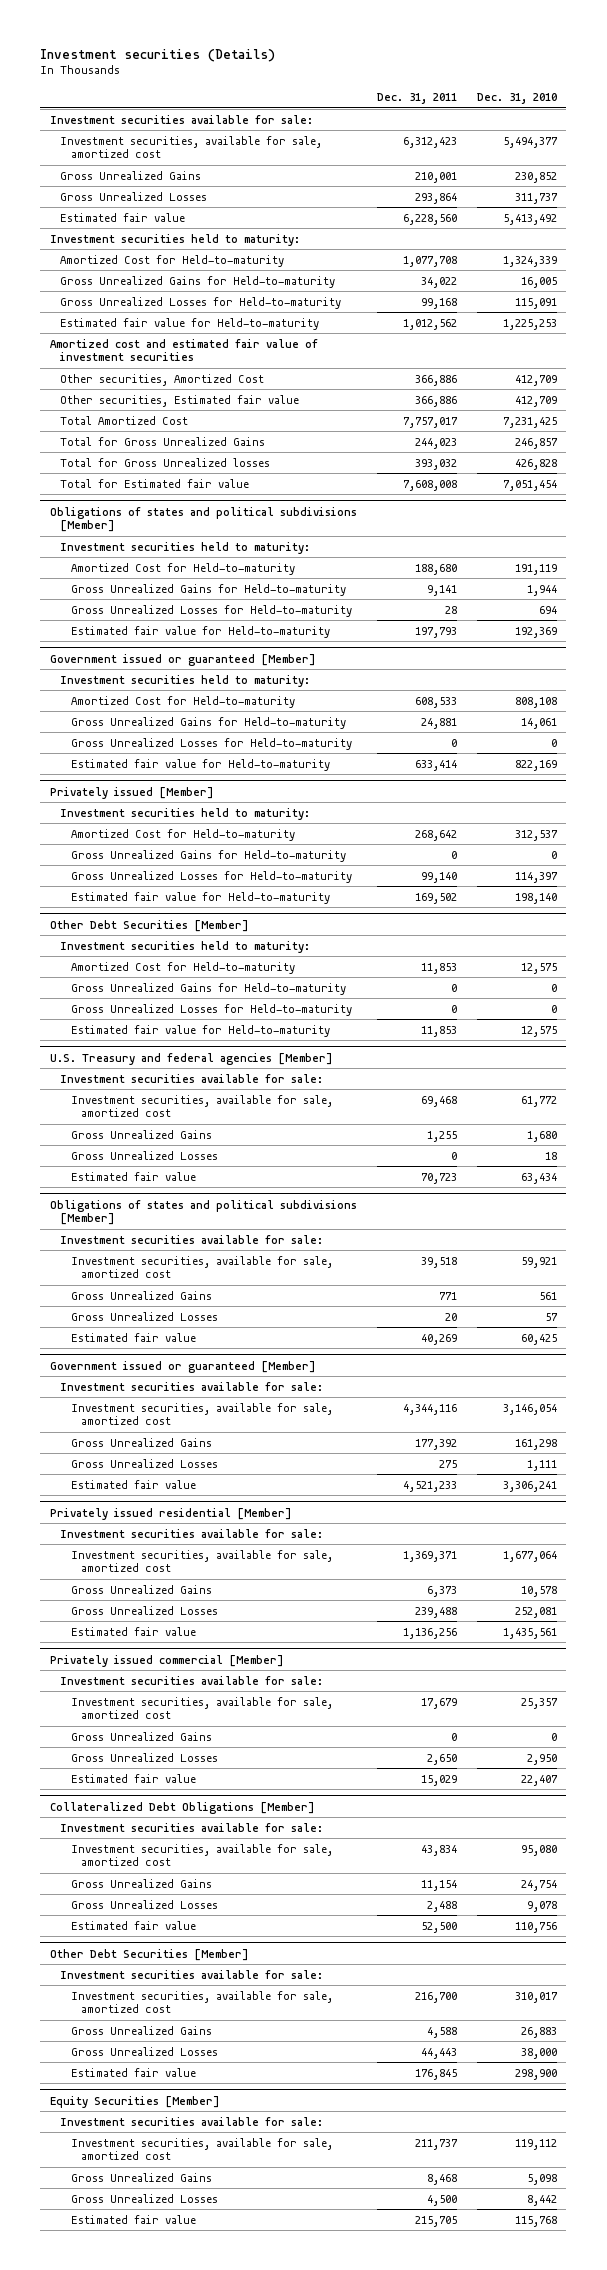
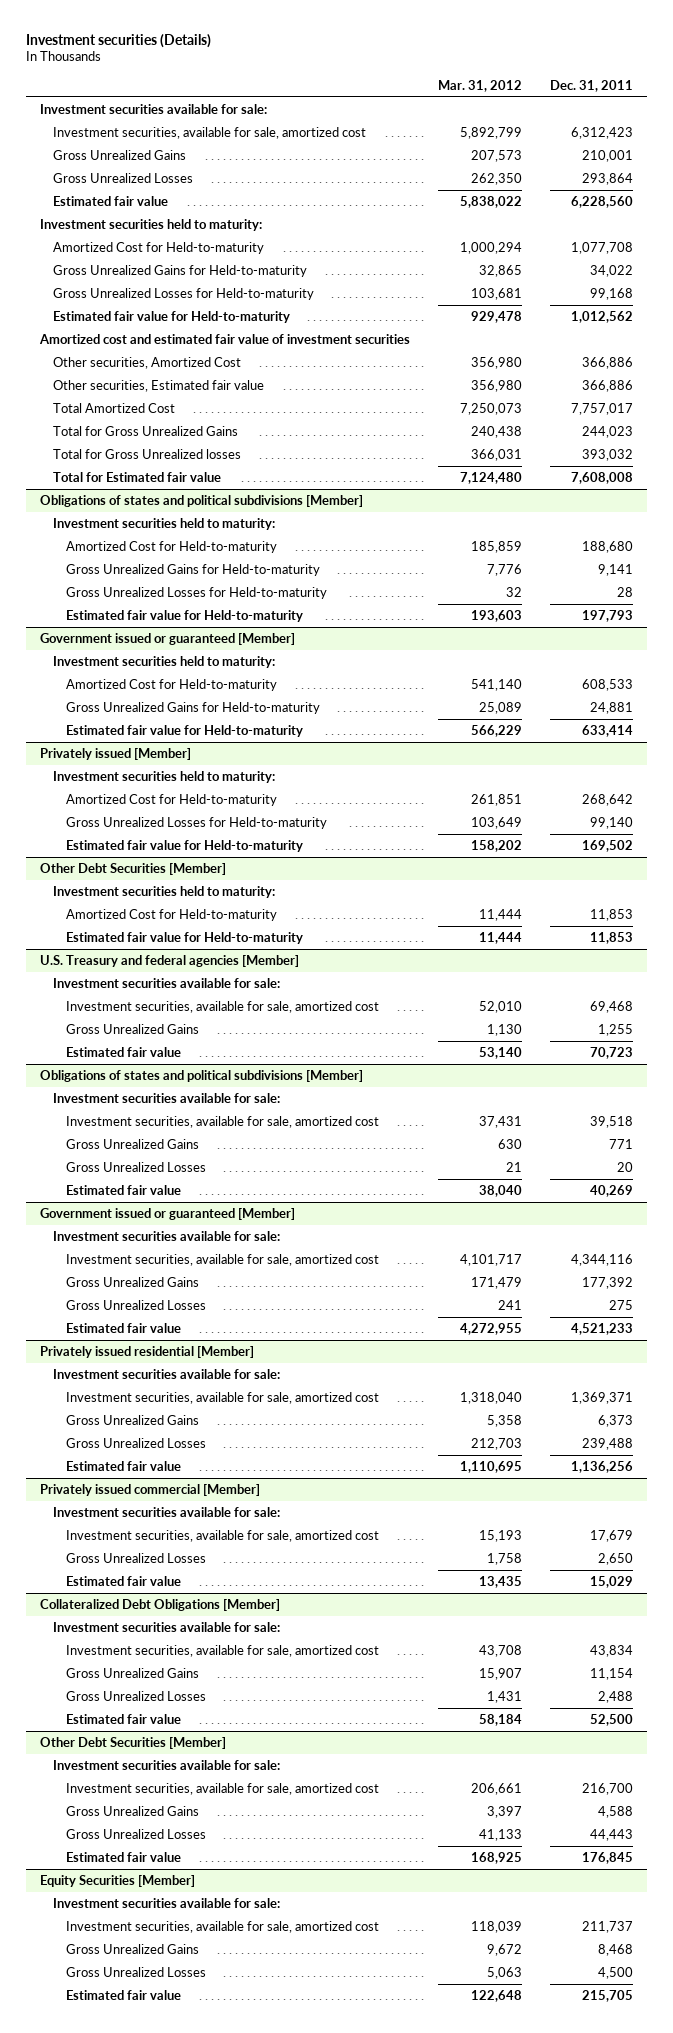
[476,92,557,104] Dec. 31, 2010 -> none
none -> [437,79,522,92] Mar. 31, 2012
[70,737,352,750] Gross Unrealized Losses for Held-to-maturity -> none
[70,849,346,862] Gross Unrealized Gains for Held-to-maturity -> none
[70,982,346,995] Gross Unrealized Gains for Held-to-maturity -> none
[70,1003,352,1016] Gross Unrealized Losses for Held-to-maturity -> none
[70,1150,218,1160] Gross Unrealized Losses -> none
[70,1731,212,1741] Gross Unrealized Gains -> none

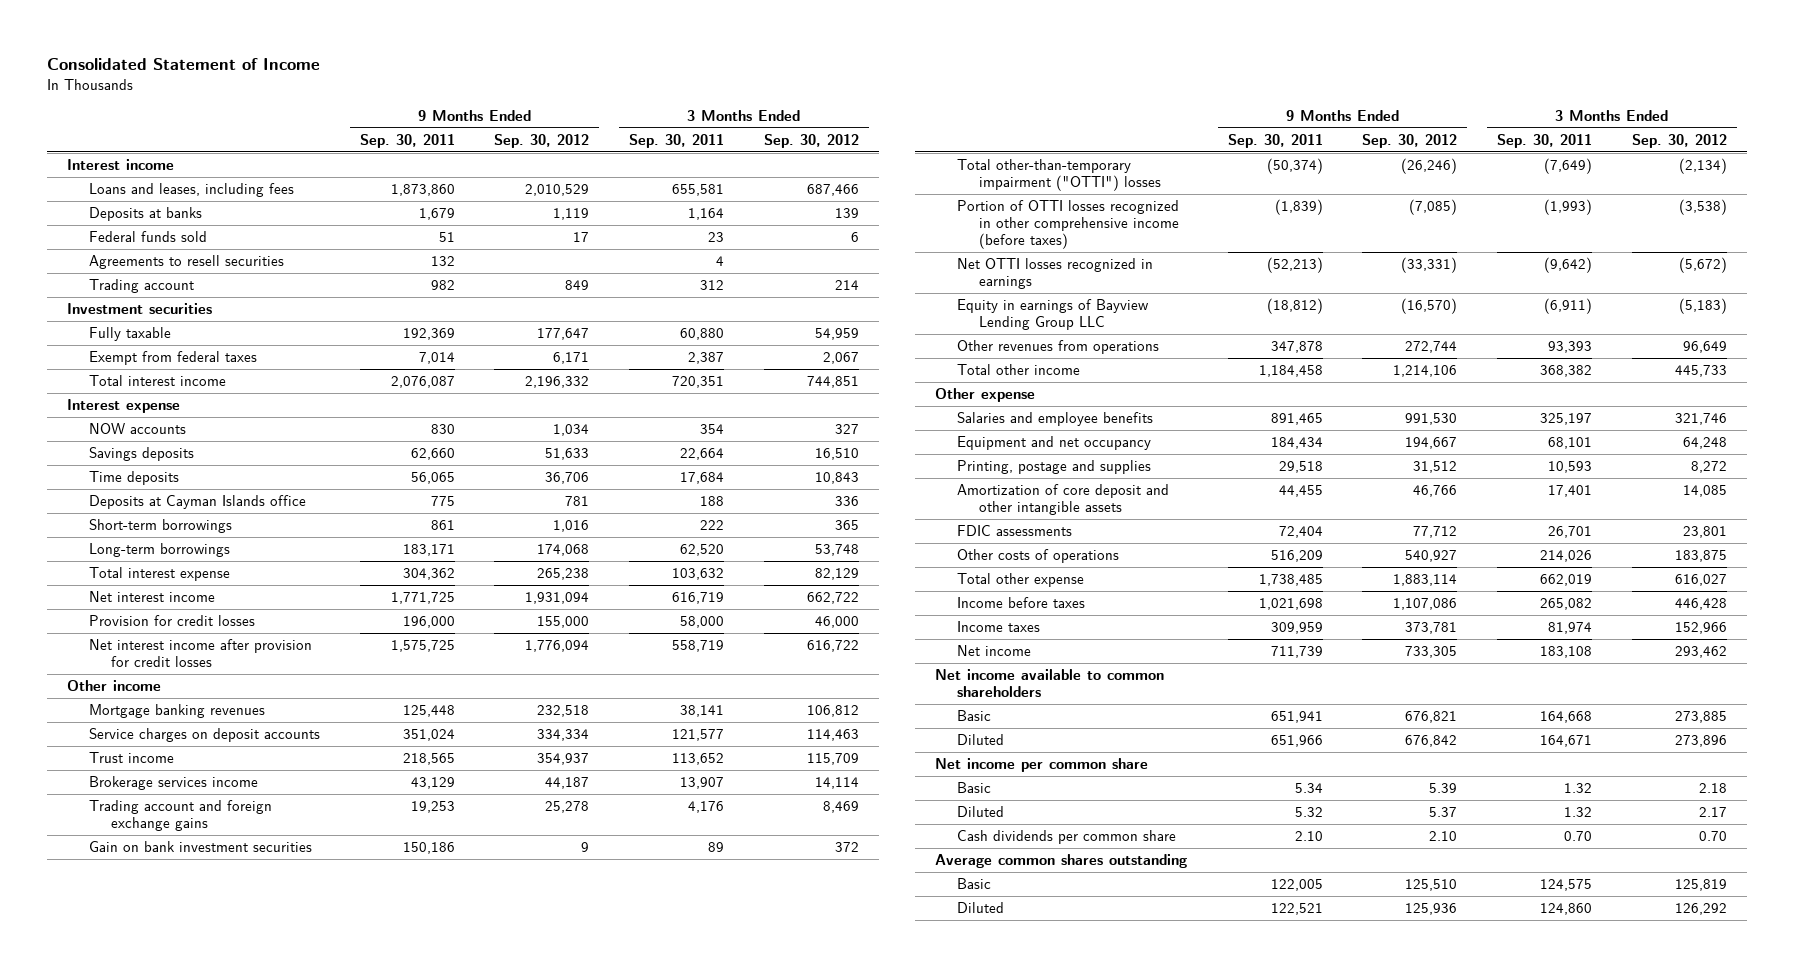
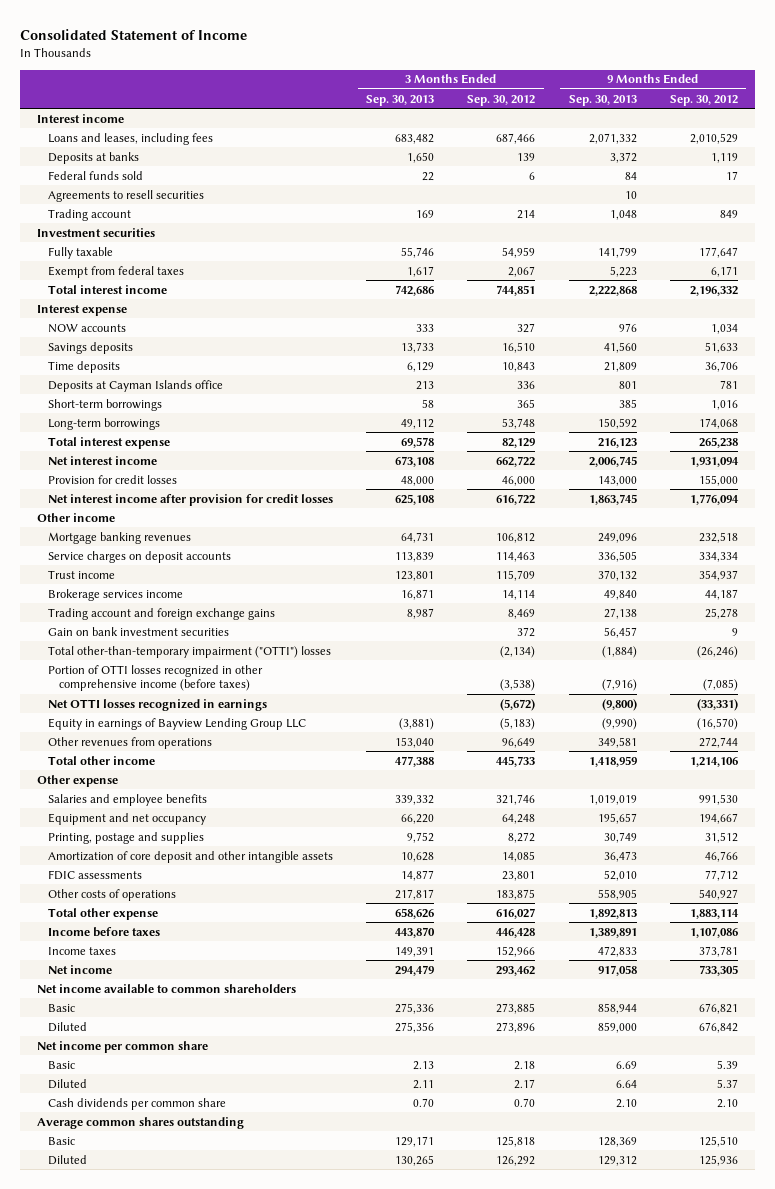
[359,134,455,149] Sep. 30, 2011 -> none
[629,134,725,149] Sep. 30, 2011 -> none
none -> [366,94,435,106] Sep. 30, 2013
none -> [568,94,637,106] Sep. 30, 2013
[1674,879,1727,892] 125,819 -> [496,1135,536,1147] 125,818

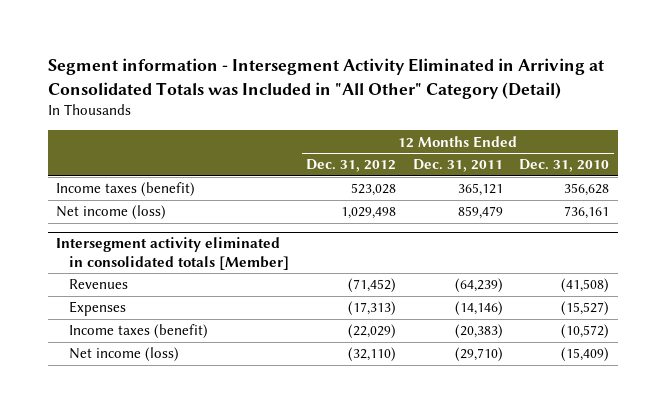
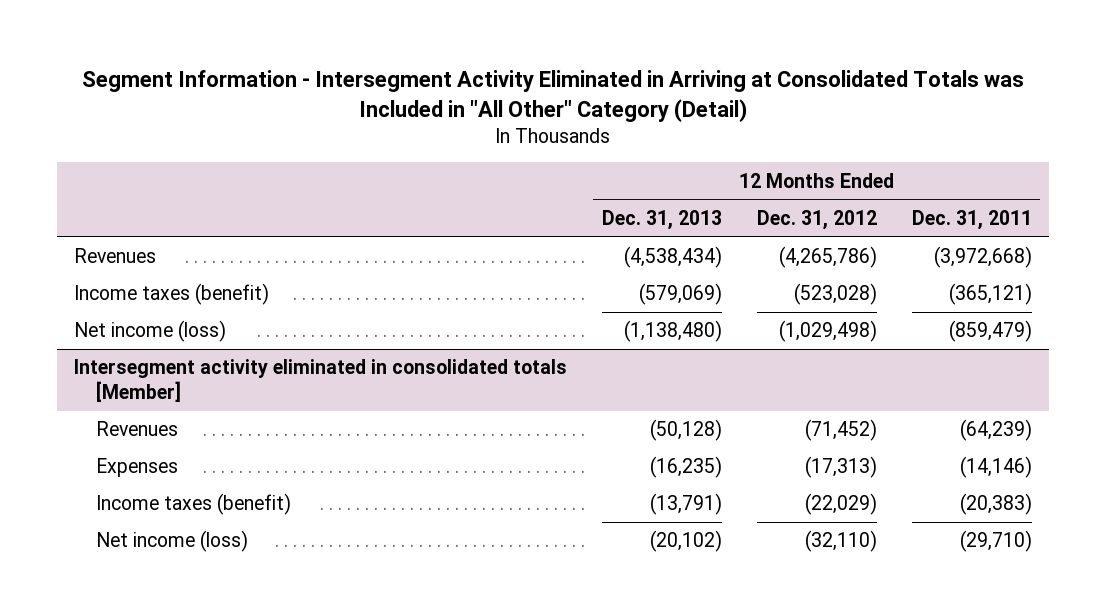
[47,58,604,99] Segment information - Intersegment Activity Eliminated in Arriving at Consolidated Totals was Included in "All Other" Category (Detail) -> [81,69,1024,122] Segment Information - Intersegment Activity Eliminated in Arriving at Consolidated Totals was Included in "All Other" Category (Detail)
[519,159,610,173] Dec. 31, 2010 -> none
none -> [602,209,723,230] Dec. 31, 2013
none -> [74,248,157,264] Revenues
[351,183,397,197] 523,028 -> [793,283,877,306] (523,028)
[457,183,503,197] 365,121 -> [948,283,1032,306] (365,121)
[341,207,397,220] 1,029,498 -> [778,320,877,343] (1,029,498)
[457,206,503,220] 859,479 -> [948,320,1032,343] (859,479)

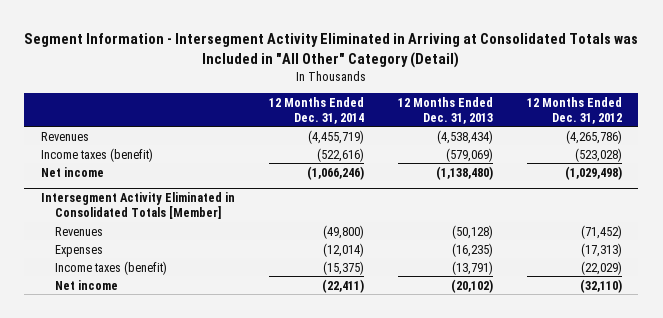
[911,209,1032,230] Dec. 31, 2011 -> none
none -> [268,96,364,124] 12 Months Ended Dec. 31, 2014
[74,320,227,343] Net income (loss) -> [41,166,105,177] Net income
[74,359,568,403] Intersegment activity eliminated in consolidated totals [Member] -> [41,192,236,220] Intersegment Activity Eliminated in Consolidated Totals [Member]
[96,530,249,553] Net income (loss) -> [55,279,119,290] Net income

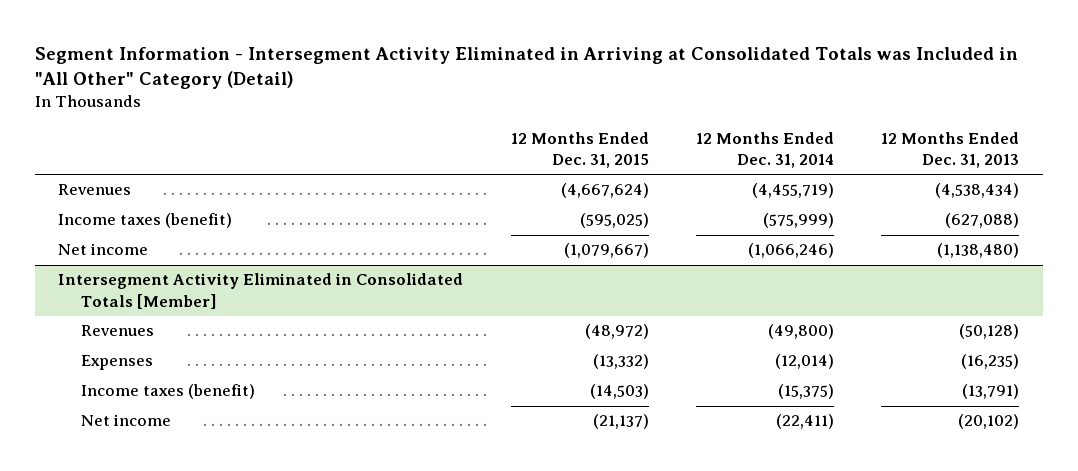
[526,96,622,124] 12 Months Ended Dec. 31, 2012 -> none
none -> [510,132,649,169] 12 Months Ended Dec. 31, 2015
[316,147,364,162] (522,616) -> [763,213,835,229] (575,999)
[445,147,493,162] (579,069) -> [945,213,1020,229] (627,088)

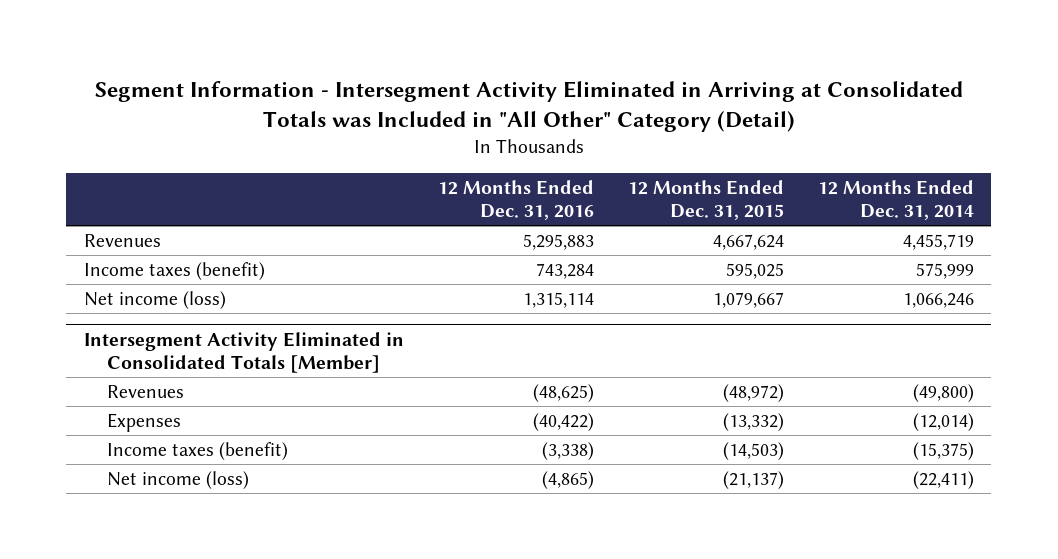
[881,132,1020,169] 12 Months Ended Dec. 31, 2013 -> none
none -> [437,179,594,221] 12 Months Ended Dec. 31, 2016
[560,183,649,199] (4,667,624) -> [712,233,784,250] 4,667,624
[752,183,835,199] (4,455,719) -> [903,233,975,250] 4,455,719
[579,213,649,229] (595,025) -> [725,262,784,279] 595,025
[763,213,835,229] (575,999) -> [916,262,975,279] 575,999
[58,243,149,256] Net income -> [83,290,226,309] Net income (loss)
[563,243,649,259] (1,079,667) -> [712,291,784,308] 1,079,667
[748,243,835,259] (1,066,246) -> [903,292,975,308] 1,066,246
[80,414,171,427] Net income -> [107,470,250,489] Net income (loss)

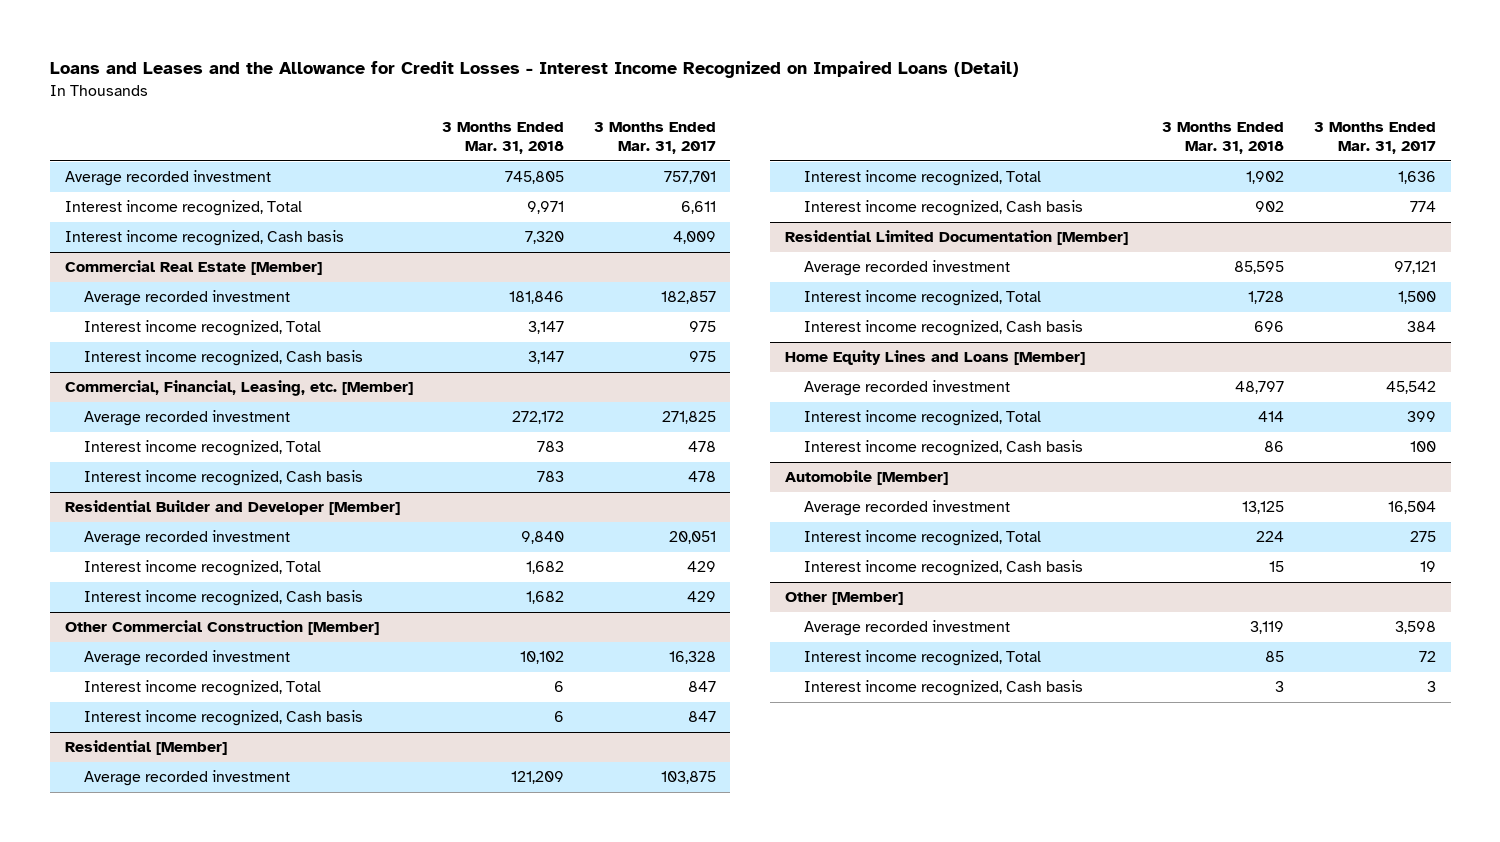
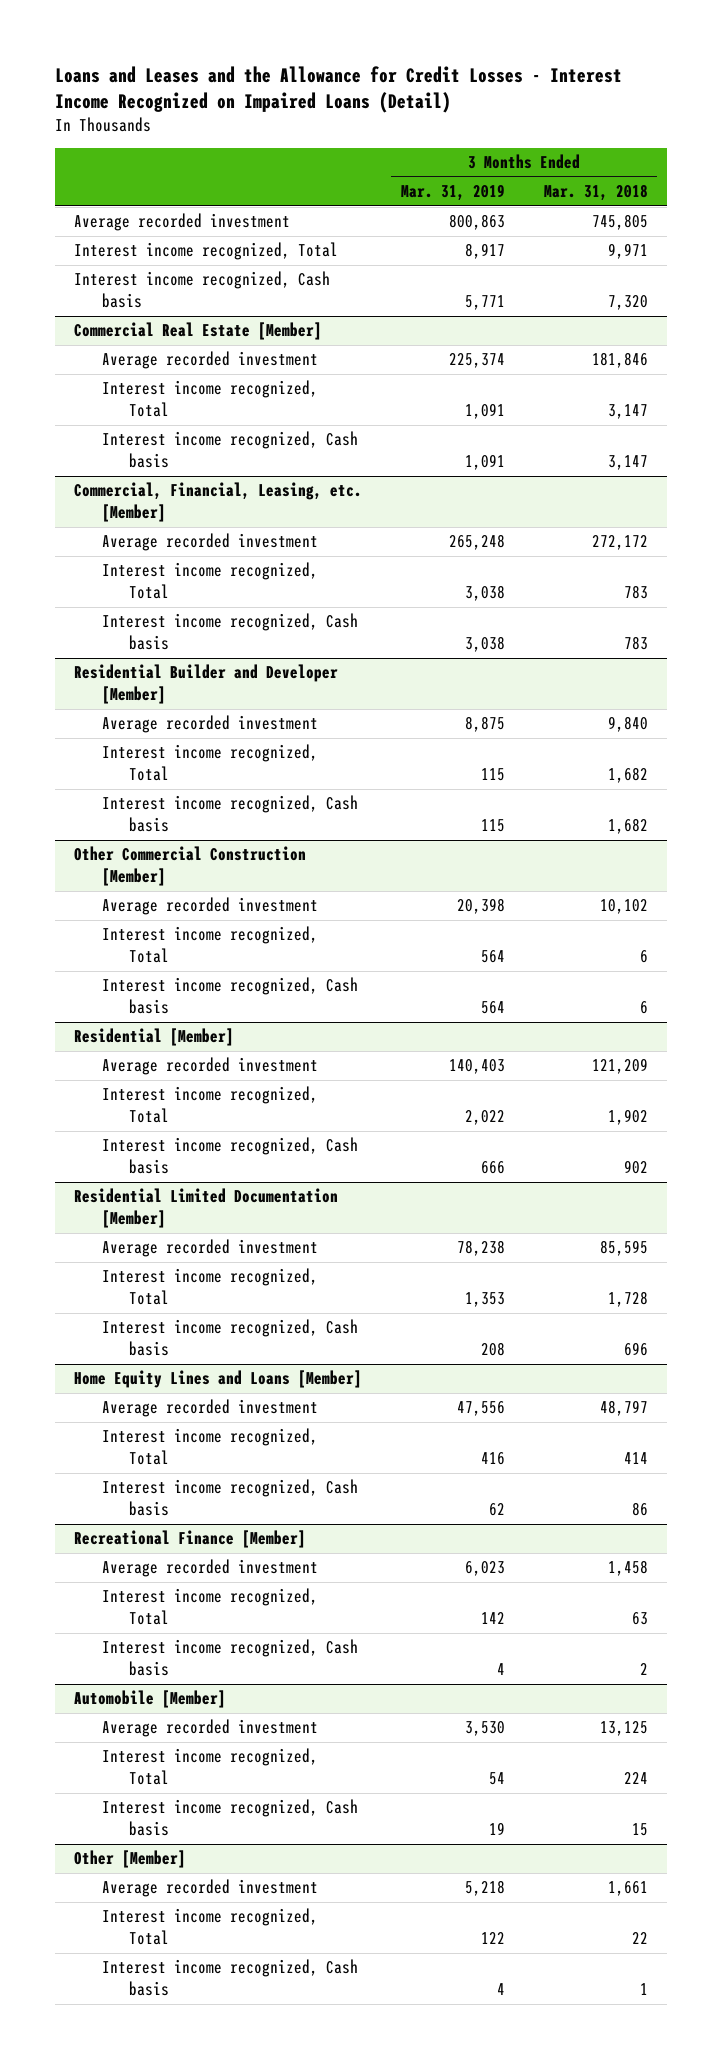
[593,122,716,154] 3 Months Ended Mar. 31, 2017 -> none
none -> [401,184,506,202] Mar. 31, 2019
none -> [74,1530,307,1549] Recreational Finance [Member]
none -> [101,1559,318,1578] Average recorded investment
none -> [101,1588,318,1625] Interest income recognized, Total
none -> [101,1639,358,1676] Interest income recognized, Cash basis
[1250,621,1285,635] 3,119 -> [607,1881,648,1897] 1,661
[1265,651,1285,663] 85 -> [631,1931,648,1944] 22
[1275,681,1285,693] 3 -> [639,1982,648,1995] 1

